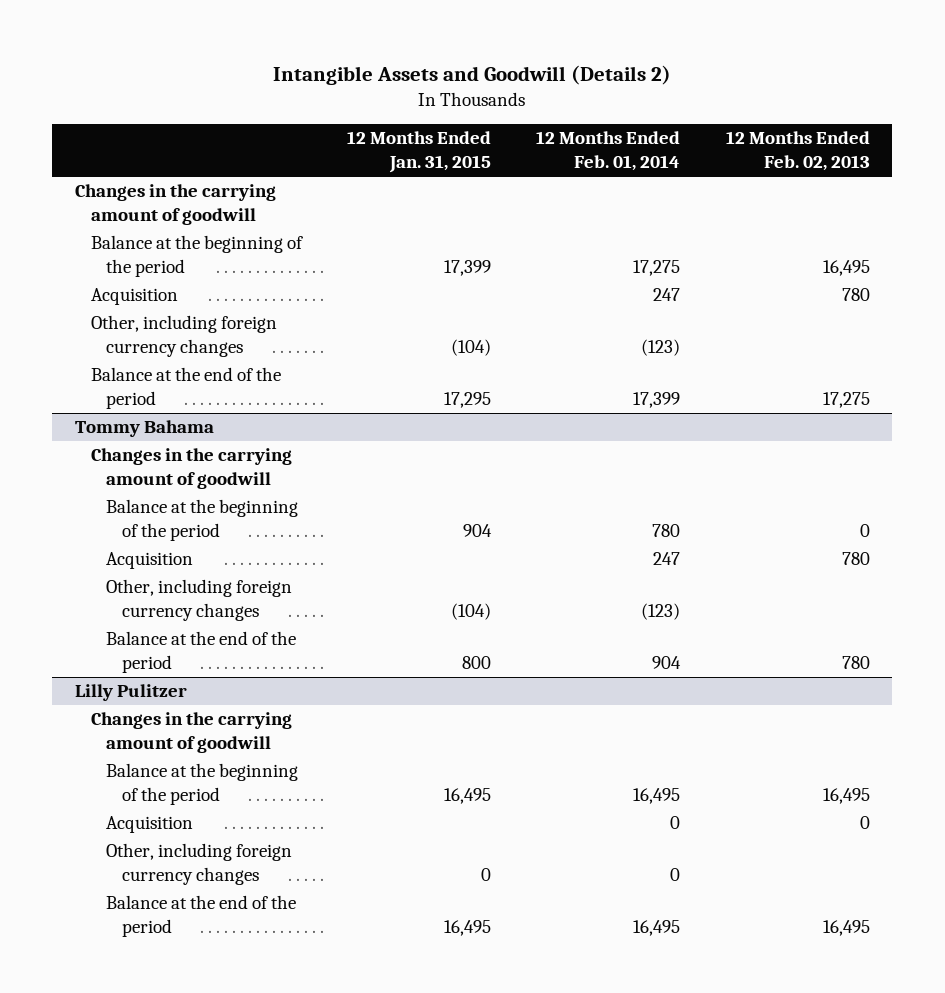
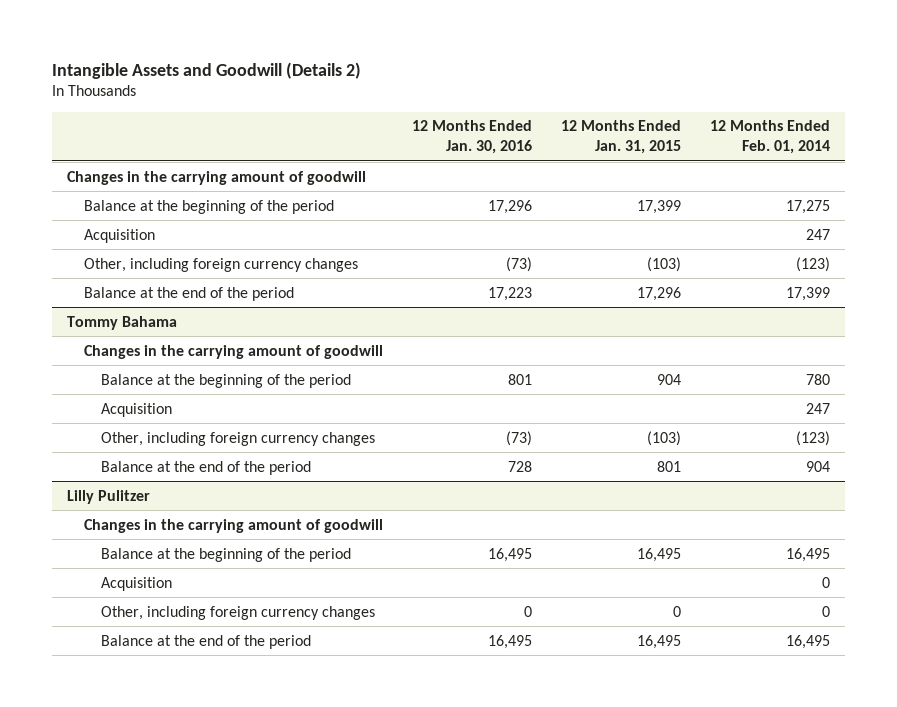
[725,131,870,172] 12 Months Ended Feb. 02, 2013 -> none
none -> [411,120,532,154] 12 Months Ended Jan. 30, 2016
[451,339,492,357] (104) -> [646,256,681,272] (103)
[444,392,492,409] 17,295 -> [636,286,681,301] 17,296
[451,603,492,621] (104) -> [646,430,681,446] (103)
[462,656,492,670] 800 -> [656,460,681,472] 801

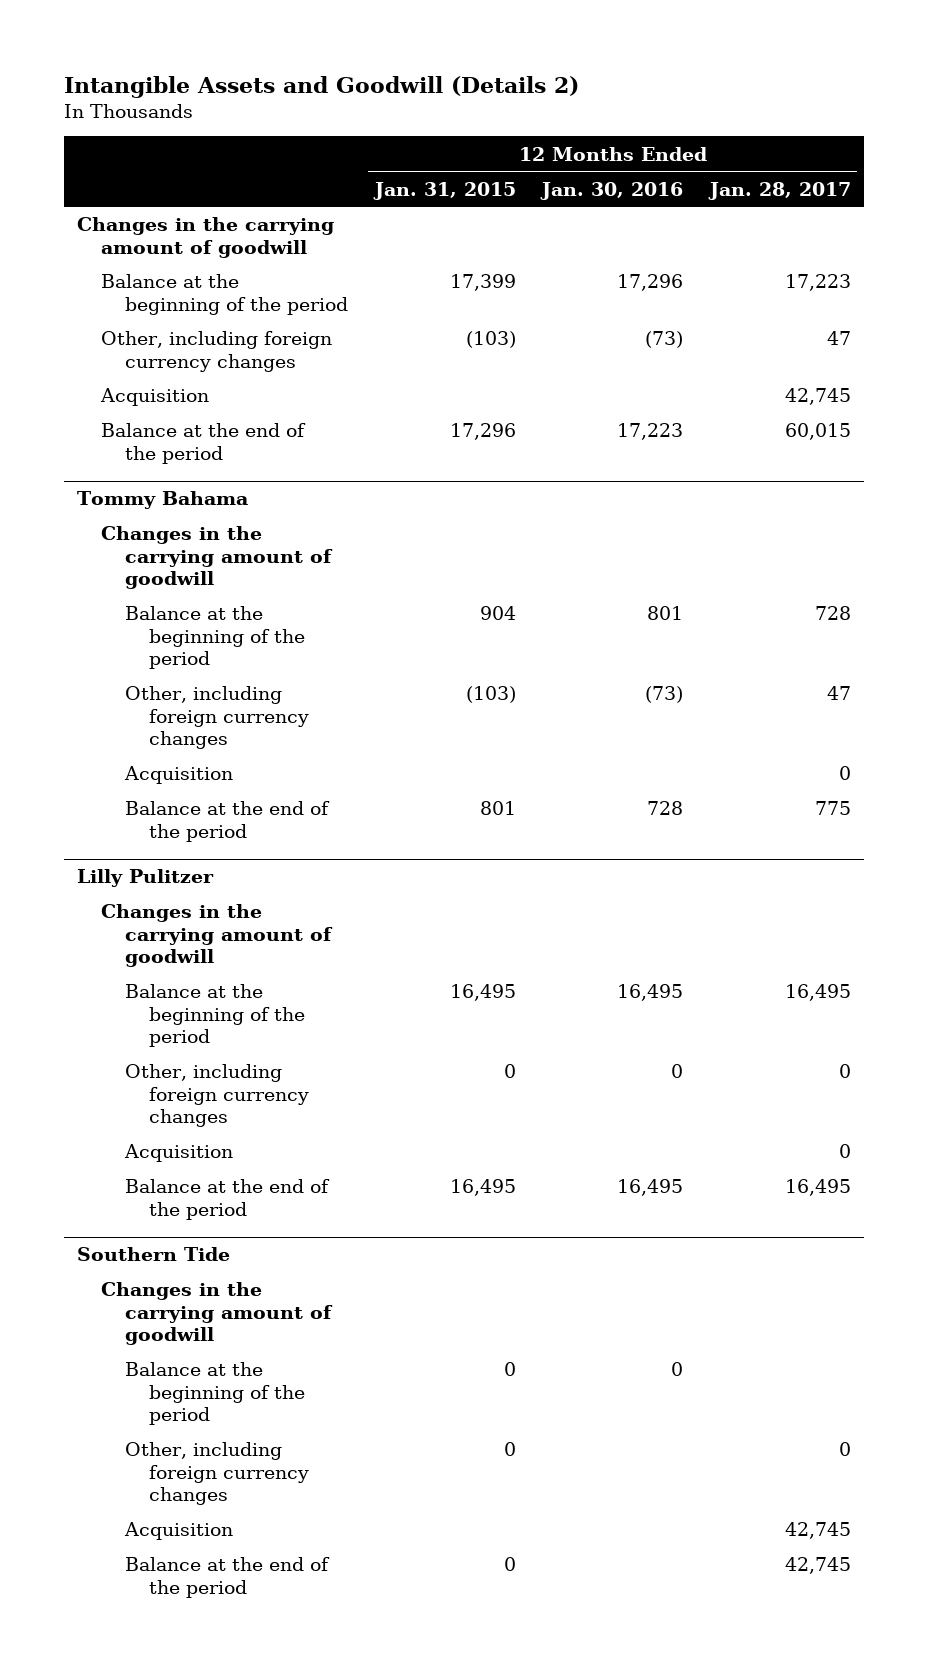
[710,120,831,154] 12 Months Ended Feb. 01, 2014 -> none
none -> [707,181,851,200] Jan. 28, 2017
[83,228,155,243] Acquisition -> [100,388,210,407] Acquisition
[100,402,172,417] Acquisition -> [124,766,234,785] Acquisition
[100,576,172,591] Acquisition -> [124,1144,234,1163] Acquisition
none -> [76,1247,230,1262] Southern Tide
none -> [101,1282,334,1345] Changes in the carrying amount of goodwill
none -> [125,1362,306,1425] Balance at the beginning of the period
none -> [125,1442,310,1505] Other, including foreign currency changes
none -> [124,1522,234,1541] Acquisition
none -> [125,1557,331,1598] Balance at the end of the period

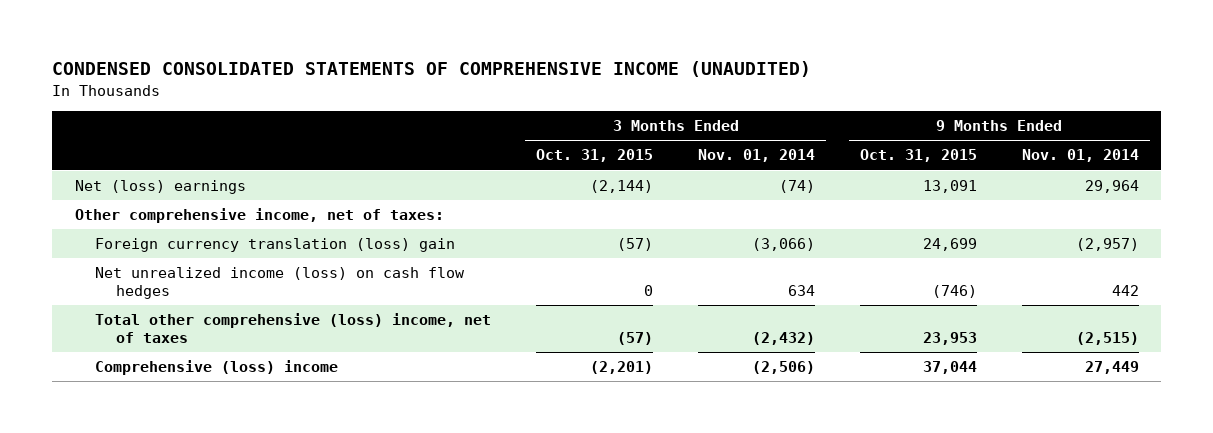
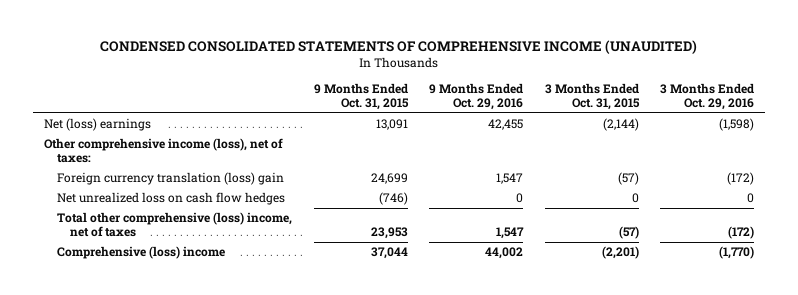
[698,149,816,163] Nov. 01, 2014 -> none
[1021,149,1139,163] Nov. 01, 2014 -> none
none -> [429,83,524,111] 9 Months Ended Oct. 29, 2016
none -> [660,83,755,111] 3 Months Ended Oct. 29, 2016
[74,208,444,224] Other comprehensive income, net of taxes: -> [43,138,283,164] Other comprehensive income (loss), net of taxes:
[95,267,466,300] Net unrealized income (loss) on cash flow hedges -> [56,192,285,206] Net unrealized loss on cash flow hedges

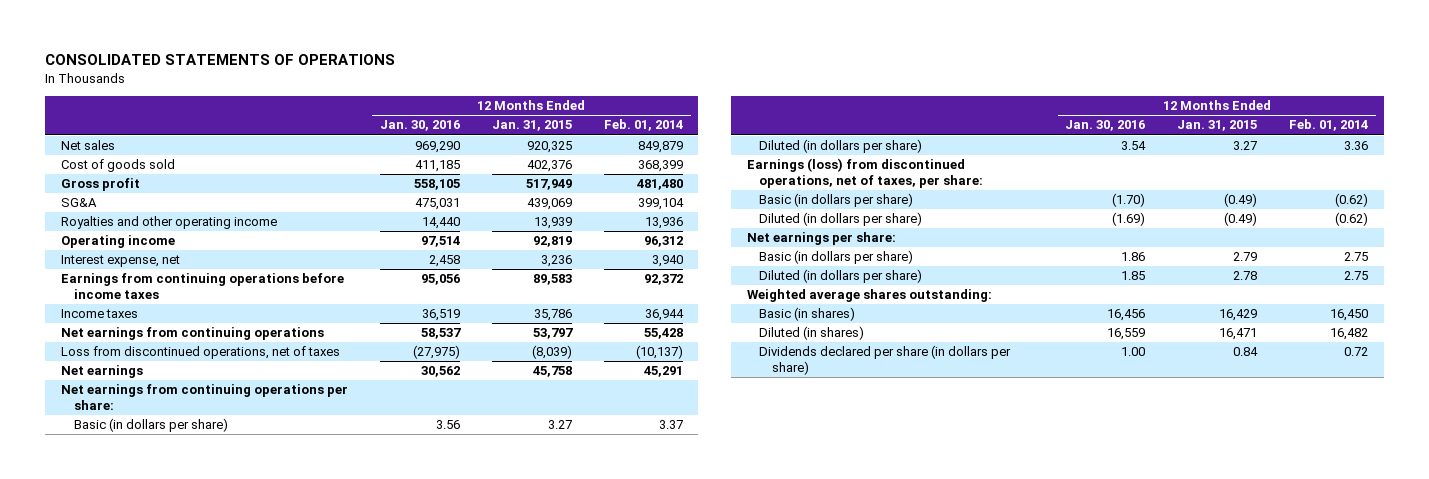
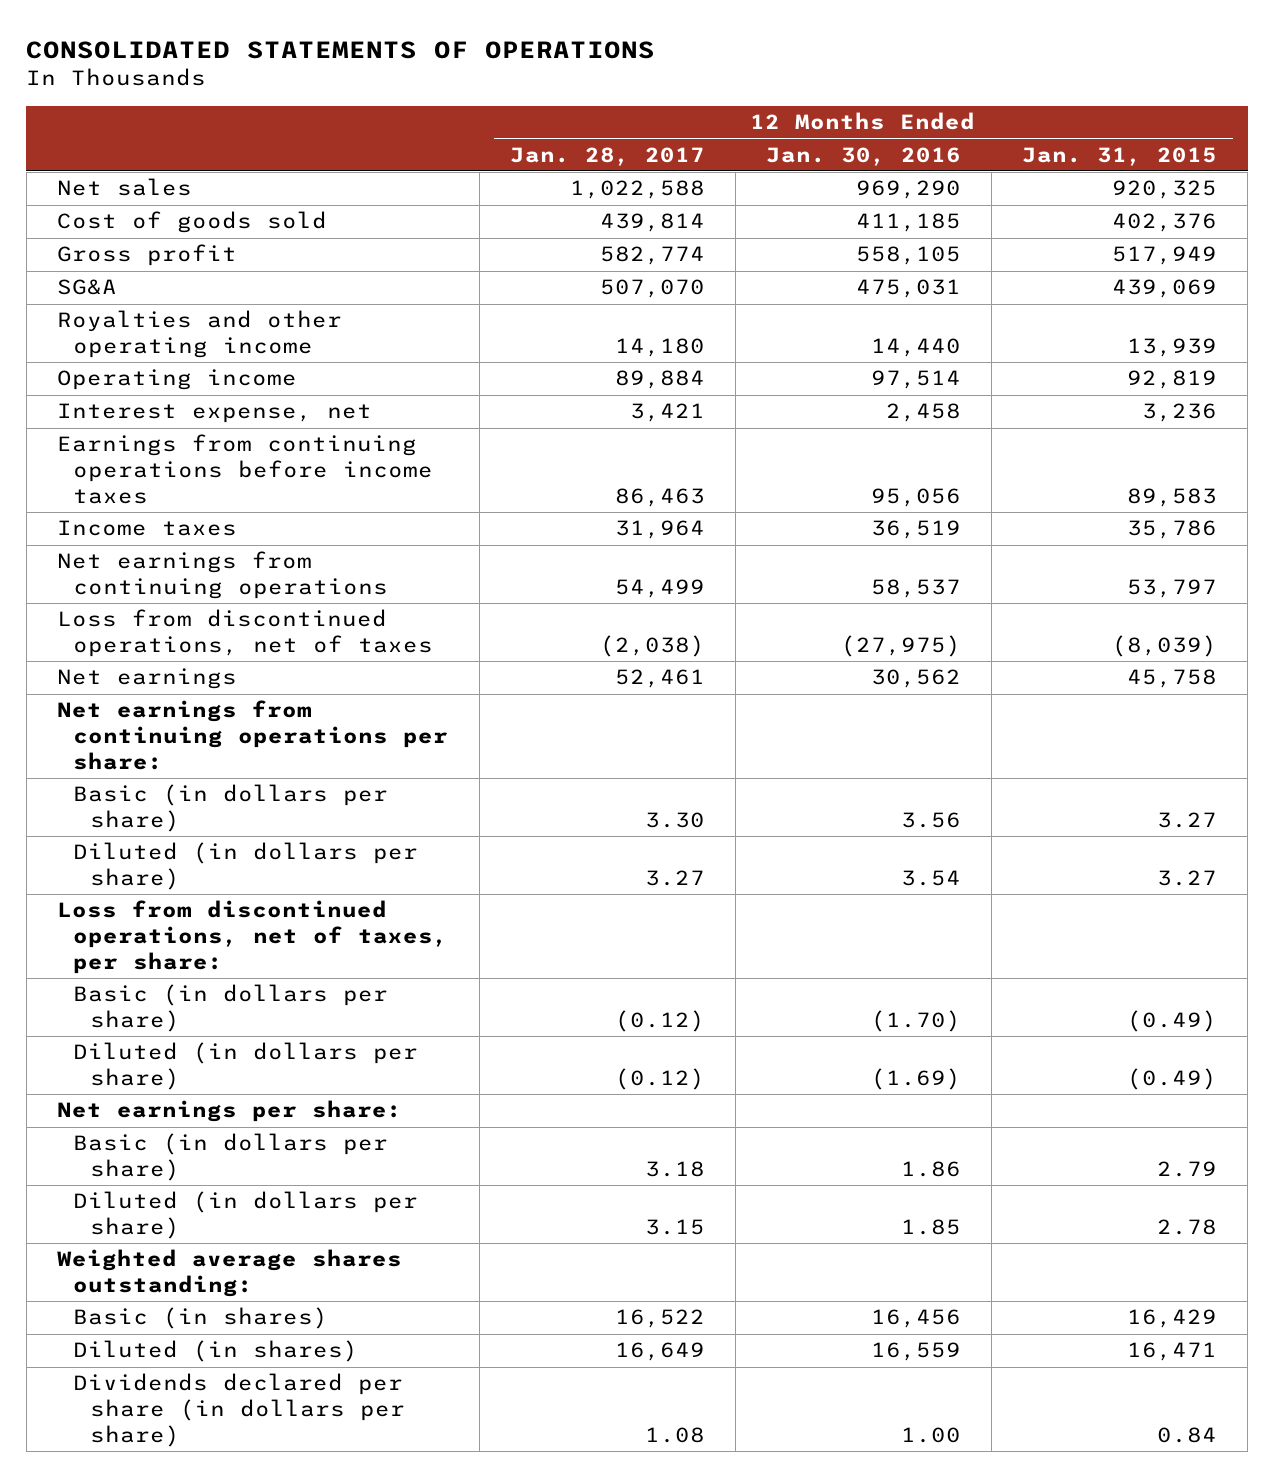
[603,119,683,132] Feb. 01, 2014 -> none
none -> [509,146,705,166] Jan. 28, 2017
[746,158,984,188] Earnings (loss) from discontinued operations, net of taxes, per share: -> [56,900,449,975] Loss from discontinued operations, net of taxes, per share:

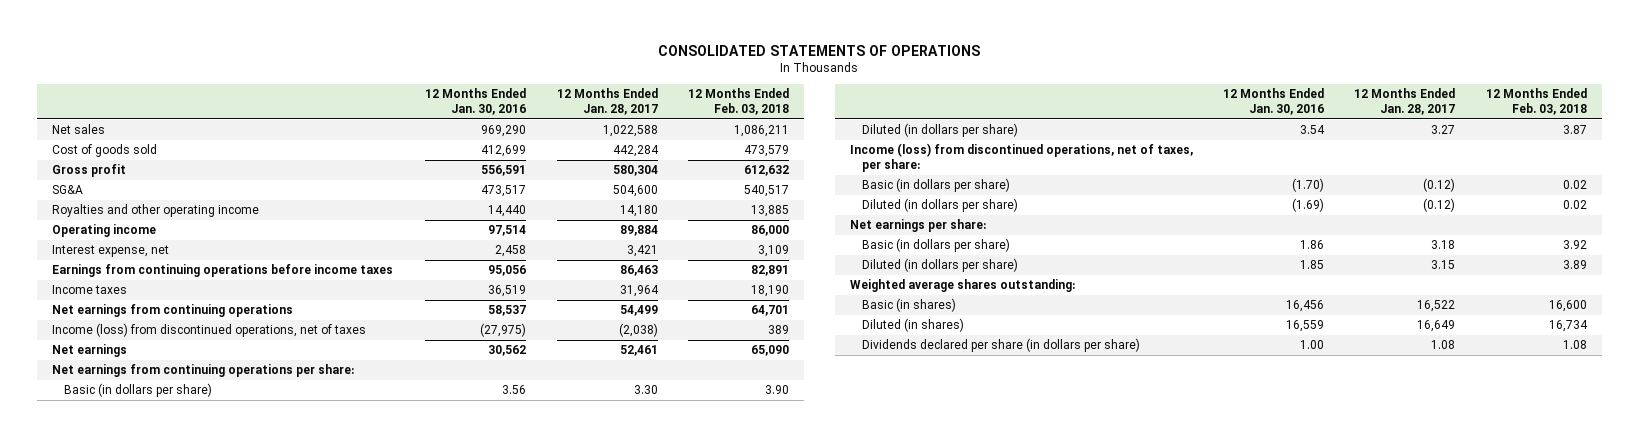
[1022,146,1218,166] Jan. 31, 2015 -> none
none -> [687,88,789,115] 12 Months Ended Feb. 03, 2018
[599,213,705,233] 439,814 -> [612,145,659,158] 442,284
[855,213,961,233] 411,185 -> [481,145,527,158] 412,699
[599,246,705,266] 582,774 -> [612,165,658,177] 580,304
[855,246,961,266] 558,105 -> [481,165,527,177] 556,591
[599,279,705,299] 507,070 -> [612,185,658,198] 504,600
[855,279,961,299] 475,031 -> [481,185,527,198] 473,517
[56,609,434,658] Loss from discontinued operations, net of taxes -> [51,323,366,338] Income (loss) from discontinued operations, net of taxes
[56,900,449,975] Loss from discontinued operations, net of taxes, per share: -> [849,143,1193,172] Income (loss) from discontinued operations, net of taxes, per share:

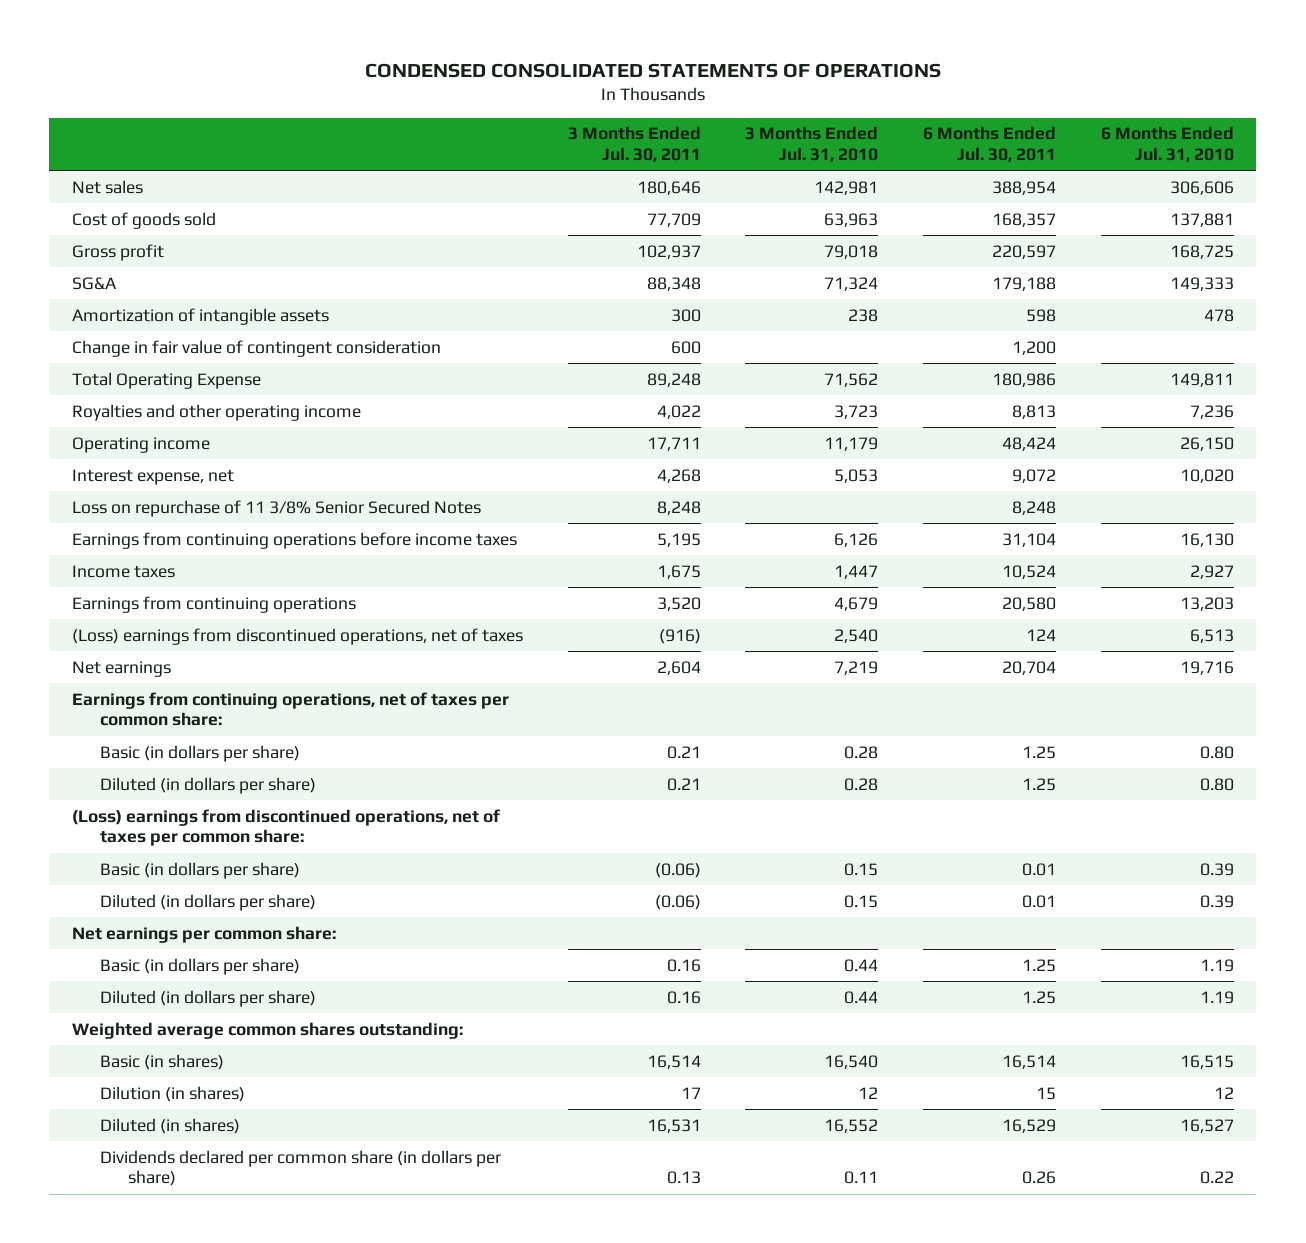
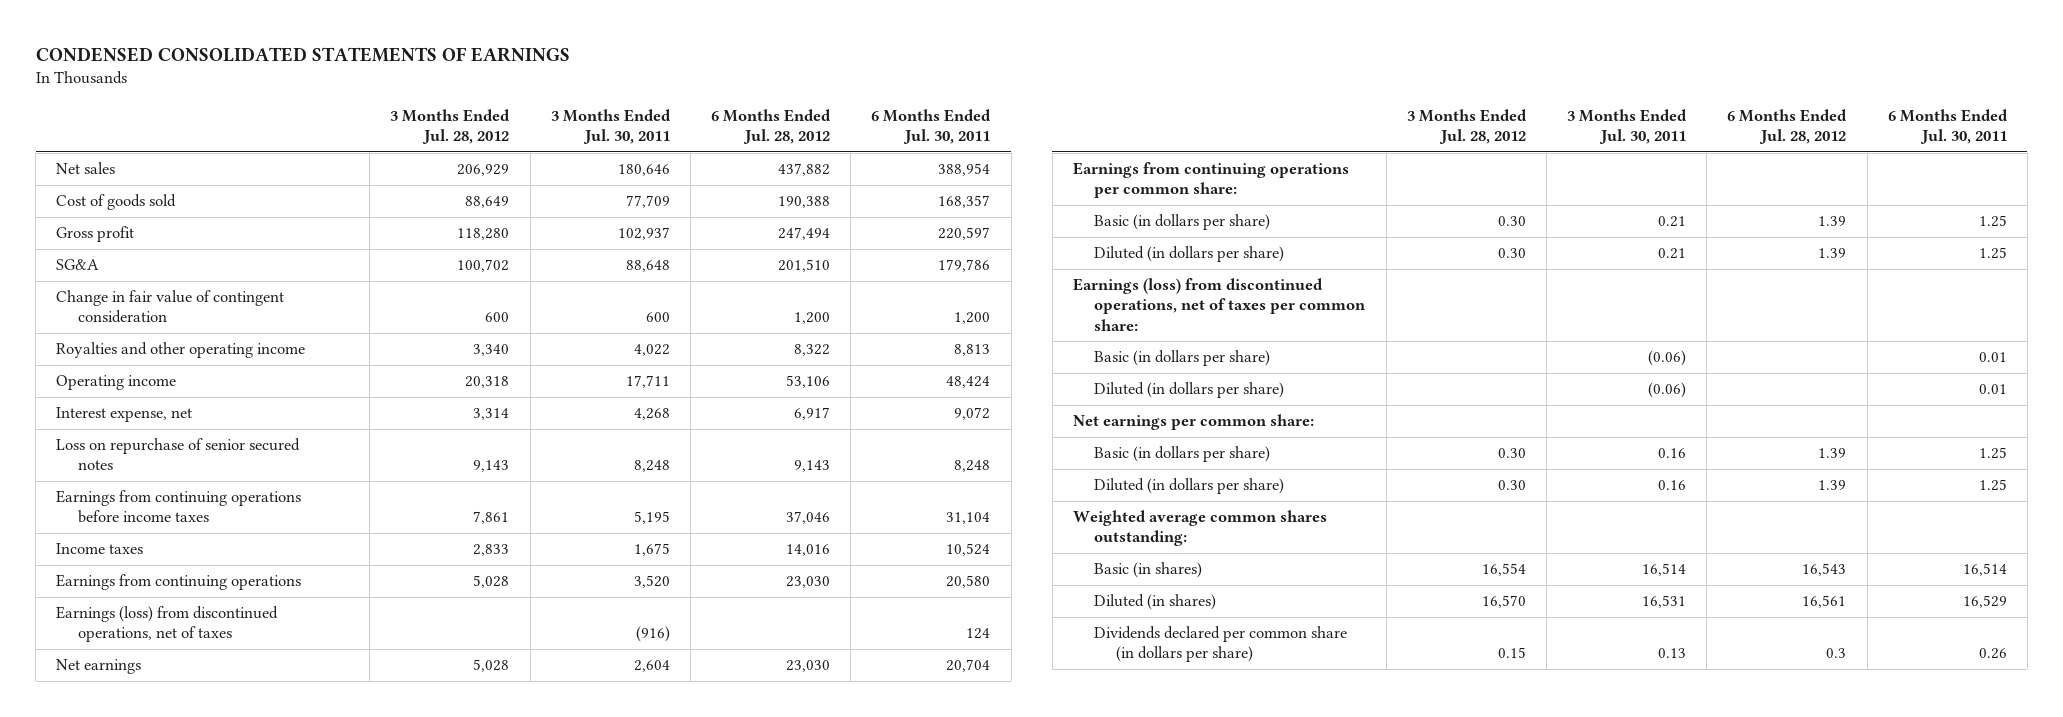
[364,62,941,78] CONDENSED CONSOLIDATED STATEMENTS OF OPERATIONS -> [35,47,570,63] CONDENSED CONSOLIDATED STATEMENTS OF EARNINGS
[745,126,879,163] 3 Months Ended Jul. 31, 2010 -> none
[1100,126,1234,163] 6 Months Ended Jul. 31, 2010 -> none
none -> [390,108,511,145] 3 Months Ended Jul. 28, 2012
none -> [711,108,832,145] 6 Months Ended Jul. 28, 2012
[71,307,329,325] Amortization of intangible assets -> none
[646,276,701,291] 88,348 -> [625,260,670,273] 88,648
[991,276,1056,291] 179,188 -> [938,259,991,273] 179,786
[71,371,261,389] Total Operating Expense -> none
[71,499,481,517] Loss on repurchase of 11 3/8% Senior Secured Notes -> [56,438,301,471] Loss on repurchase of senior secured notes
[71,627,523,645] (Loss) earnings from discontinued operations, net of taxes -> [56,606,279,643] Earnings (loss) from discontinued operations, net of taxes
[71,691,509,727] Earnings from continuing operations, net of taxes per common share: -> [1072,162,1349,199] Earnings from continuing operations per common share:
[71,808,500,847] (Loss) earnings from discontinued operations, net of taxes per common share: -> [1072,278,1367,331] Earnings (loss) from discontinued operations, net of taxes per common share:
[99,1085,245,1102] Dilution (in shares) -> none

